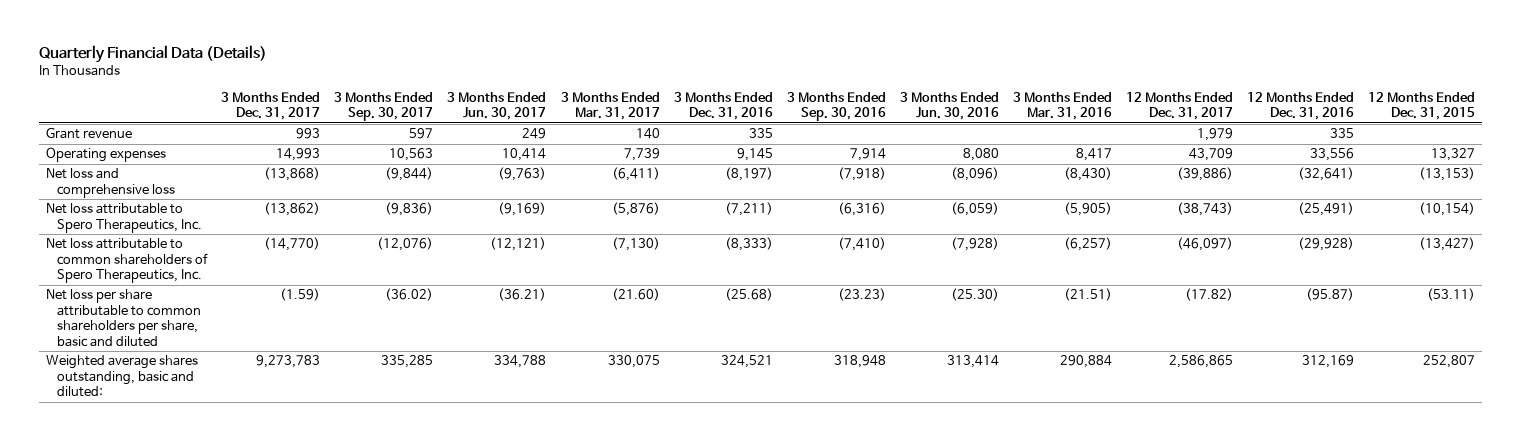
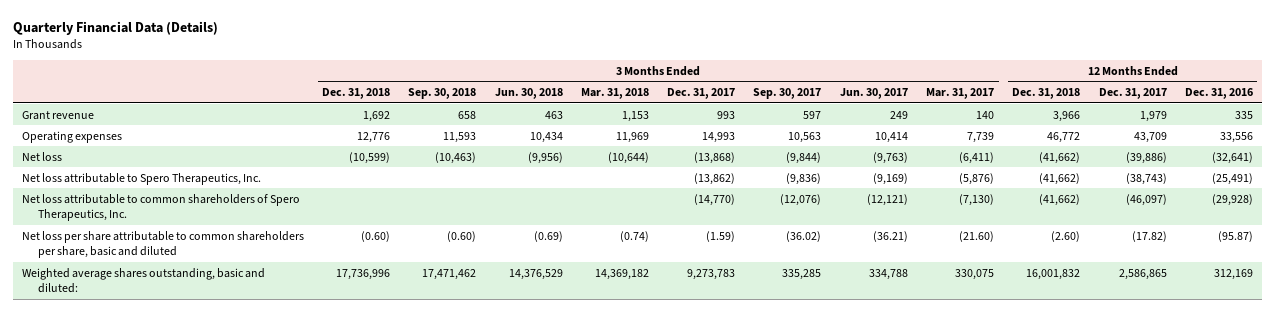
[673,91,773,121] 3 Months Ended Dec. 31, 2016 -> none
[786,91,886,122] 3 Months Ended Sep. 30, 2016 -> none
[899,91,999,121] 3 Months Ended Jun. 30, 2016 -> none
[1012,91,1112,121] 3 Months Ended Mar. 31, 2016 -> none
[1367,91,1475,121] 12 Months Ended Dec. 31, 2015 -> none
none -> [322,88,391,100] Dec. 31, 2018
none -> [408,88,477,100] Sep. 30, 2018
none -> [494,88,563,100] Jun. 30, 2018
none -> [580,88,649,100] Mar. 31, 2018
none -> [1012,88,1081,100] Dec. 31, 2018
[45,168,176,198] Net loss and comprehensive loss -> [21,151,62,161] Net loss

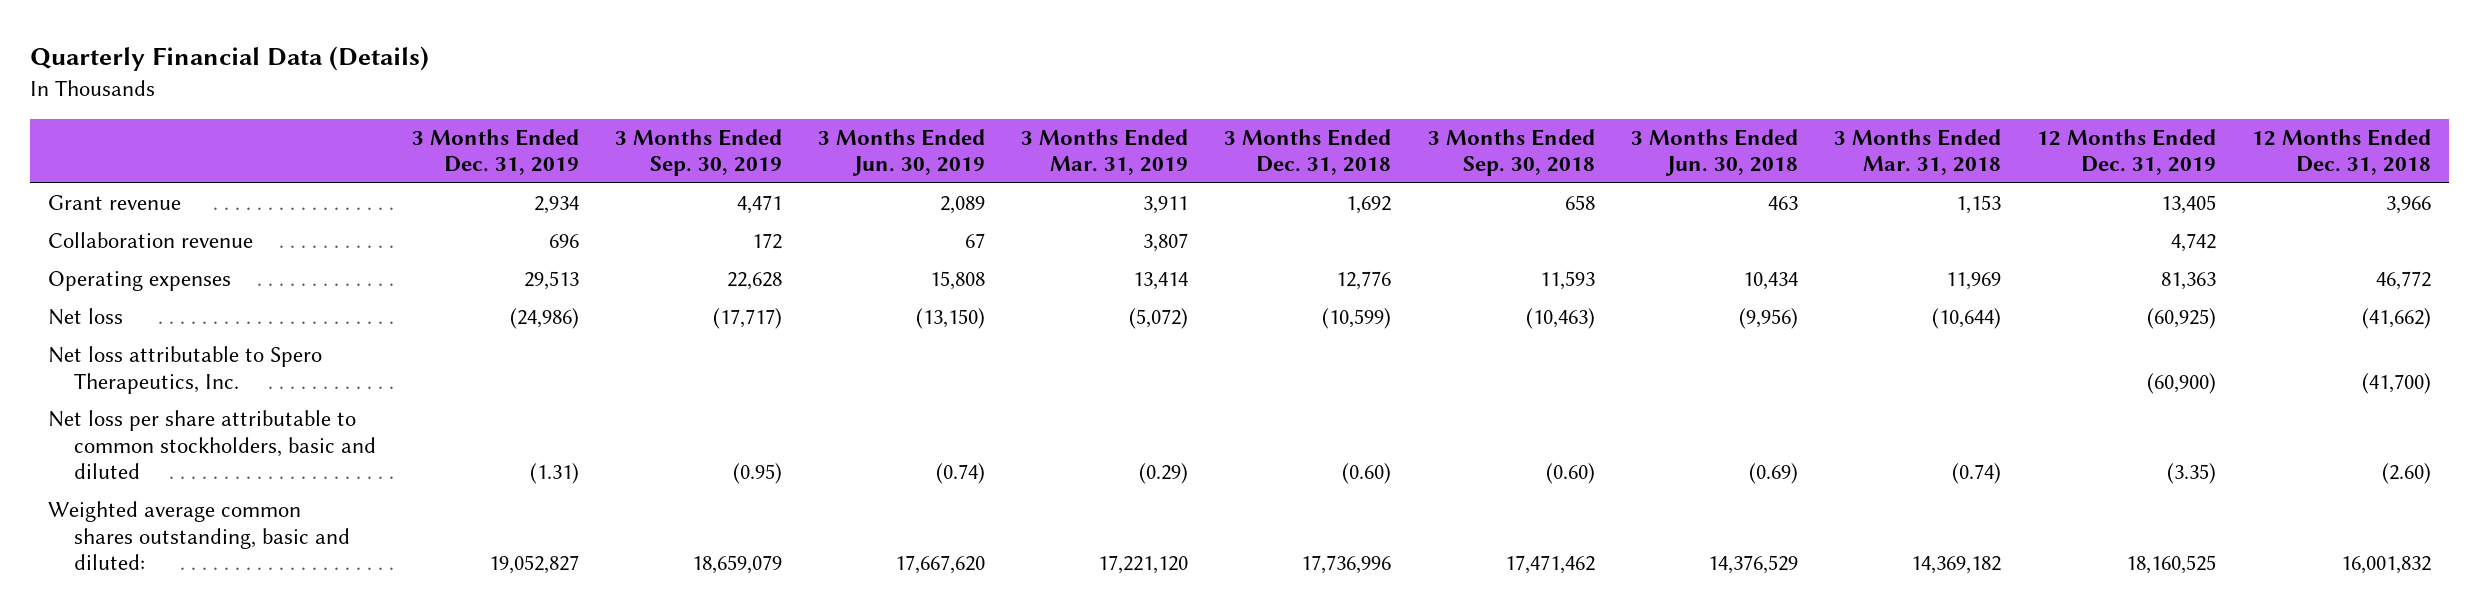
[667,88,736,100] Dec. 31, 2017 -> none
[753,88,822,100] Sep. 30, 2017 -> none
[839,88,908,100] Jun. 30, 2017 -> none
[925,88,994,100] Mar. 31, 2017 -> none
[1098,88,1167,100] Dec. 31, 2017 -> none
[1184,88,1253,100] Dec. 31, 2016 -> none
none -> [411,128,579,176] 3 Months Ended Dec. 31, 2019
none -> [615,128,783,177] 3 Months Ended Sep. 30, 2019
none -> [818,128,986,177] 3 Months Ended Jun. 30, 2019
none -> [1021,128,1189,176] 3 Months Ended Mar. 31, 2019
none -> [2036,128,2216,176] 12 Months Ended Dec. 31, 2019
none -> [48,232,254,249] Collaboration revenue
[21,193,300,221] Net loss attributable to common shareholders of Spero Therapeutics, Inc. -> none
[1039,172,1081,185] (41,662) -> [2362,372,2432,394] (41,700)
[21,230,304,258] Net loss per share attributable to common shareholders per share, basic and diluted -> [48,410,376,480] Net loss per share attributable to common stockholders, basic and diluted
[21,267,265,293] Weighted average shares outstanding, basic and diluted: -> [48,501,350,571] Weighted average common shares outstanding, basic and diluted:

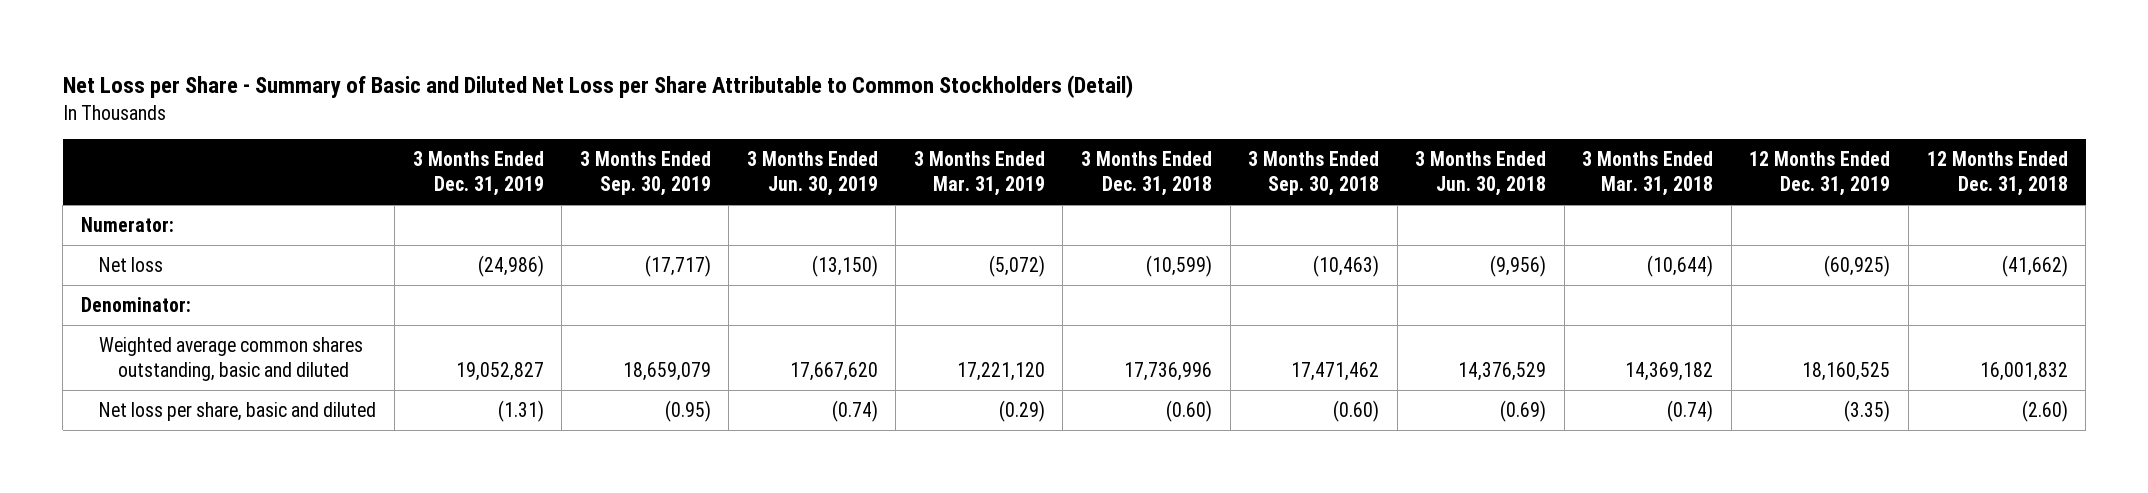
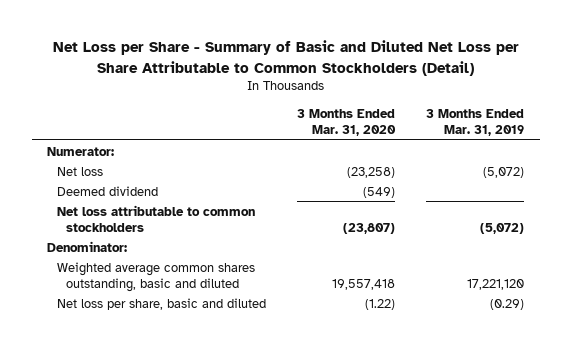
[412,151,544,197] 3 Months Ended Dec. 31, 2019 -> none
[579,151,711,197] 3 Months Ended Sep. 30, 2019 -> none
[746,151,878,197] 3 Months Ended Jun. 30, 2019 -> none
[1081,151,1213,197] 3 Months Ended Dec. 31, 2018 -> none
[1248,151,1380,197] 3 Months Ended Sep. 30, 2018 -> none
[1415,151,1547,197] 3 Months Ended Jun. 30, 2018 -> none
[1582,151,1714,197] 3 Months Ended Mar. 31, 2018 -> none
[1749,151,1891,197] 12 Months Ended Dec. 31, 2019 -> none
[1926,151,2068,197] 12 Months Ended Dec. 31, 2018 -> none
none -> [297,109,397,137] 3 Months Ended Mar. 31, 2020
none -> [56,185,158,196] Deemed dividend
none -> [56,204,255,232] Net loss attributable to common stockholders

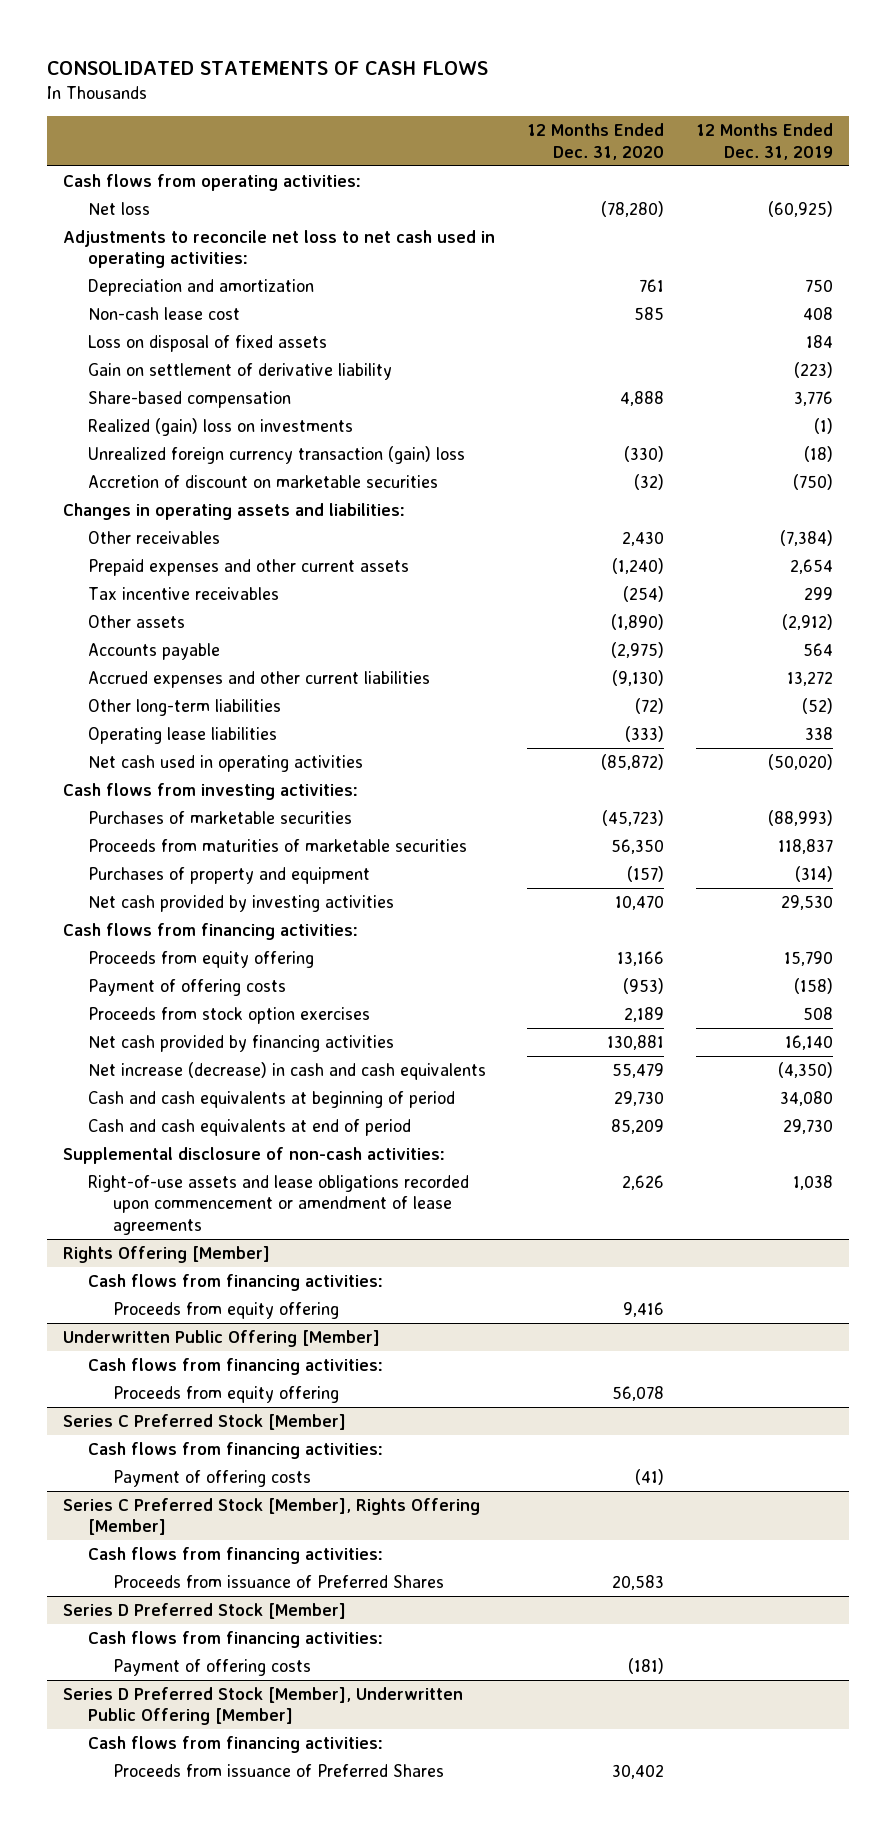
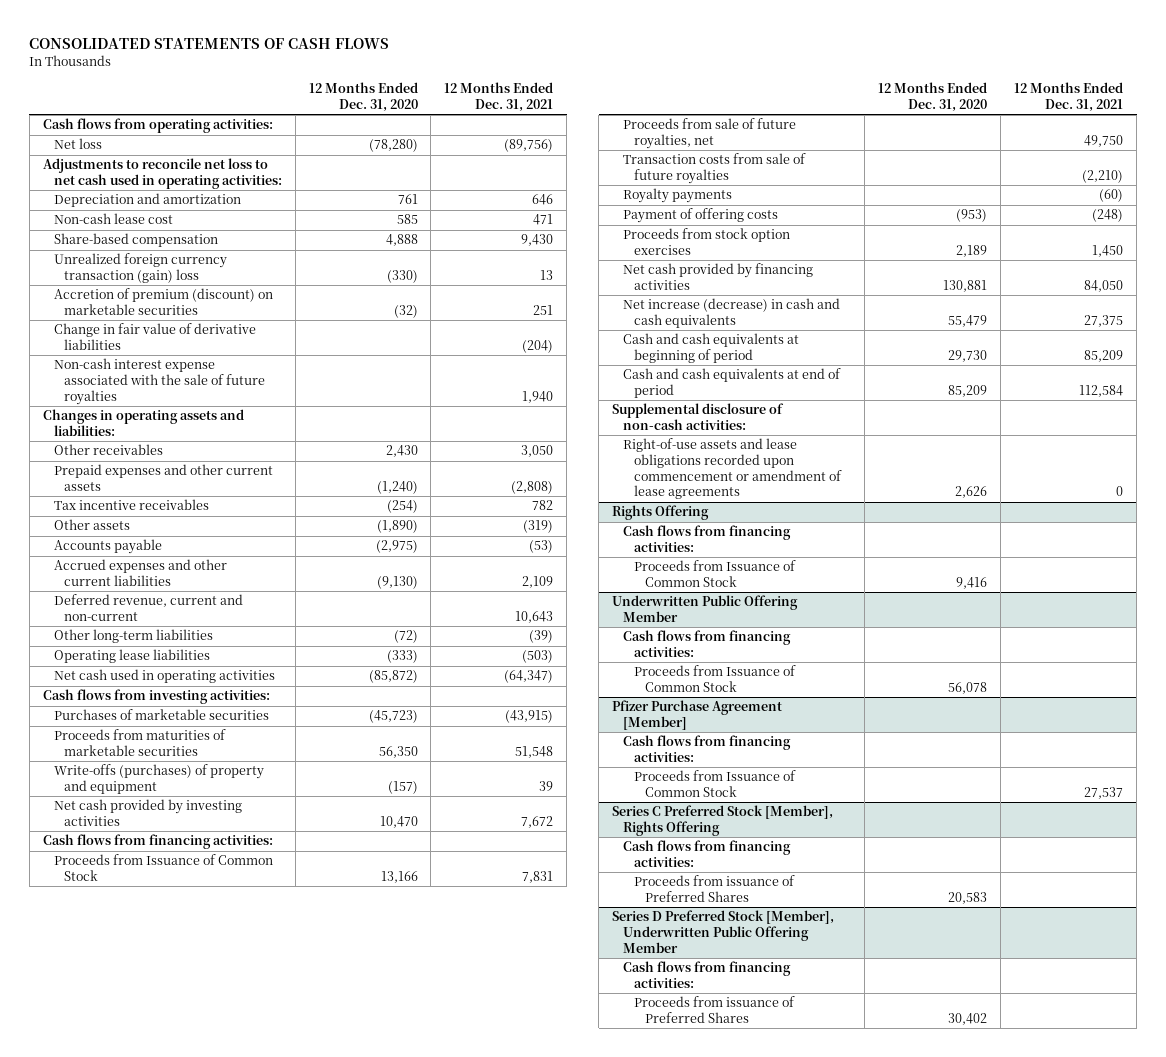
[695,123,833,160] 12 Months Ended Dec. 31, 2019 -> none
none -> [444,82,554,112] 12 Months Ended Dec. 31, 2021
[88,334,328,352] Loss on disposal of fixed assets -> none
[88,362,393,380] Gain on settlement of derivative liability -> none
[88,417,354,436] Realized (gain) loss on investments -> none
[88,474,439,488] Accretion of discount on marketable securities -> [53,288,273,316] Accretion of premium (discount) on marketable securities
none -> [53,323,256,351] Change in fair value of derivative liabilities
none -> [53,358,266,405] Non-cash interest expense associated with the sale of future royalties
none -> [53,594,243,622] Deferred revenue, current and non-current
[88,866,371,884] Purchases of property and equipment -> [53,764,264,795] Write-offs (purchases) of property and equipment
[88,950,315,968] Proceeds from equity offering -> [53,854,273,882] Proceeds from Issuance of Common Stock
none -> [623,118,797,150] Proceeds from sale of future royalties, net
none -> [623,153,807,185] Transaction costs from sale of future royalties
none -> [623,188,733,204] Royalty payments
[63,1245,271,1263] Rights Offering [Member] -> [612,505,710,521] Rights Offering
[113,1301,340,1319] Proceeds from equity offering -> [634,560,797,588] Proceeds from Issuance of Common Stock
[63,1329,381,1347] Underwritten Public Offering [Member] -> [612,595,799,623] Underwritten Public Offering Member
[63,1413,347,1430] Series C Preferred Stock [Member] -> none
[113,1385,340,1403] Proceeds from equity offering -> [634,665,797,693] Proceeds from Issuance of Common Stock
none -> [612,700,783,731] Pfizer Purchase Agreement [Member]
[113,1469,312,1487] Payment of offering costs -> none
none -> [634,770,797,798] Proceeds from Issuance of Common Stock
[63,1497,481,1536] Series C Preferred Stock [Member], Rights Offering [Member] -> [612,805,834,837] Series C Preferred Stock [Member], Rights Offering
[63,1602,347,1619] Series D Preferred Stock [Member] -> none
[88,1630,384,1648] Cash flows from financing activities: -> none
[113,1658,312,1676] Payment of offering costs -> none
[63,1686,464,1726] Series D Preferred Stock [Member], Underwritten Public Offering [Member] -> [612,910,835,953] Series D Preferred Stock [Member], Underwritten Public Offering Member

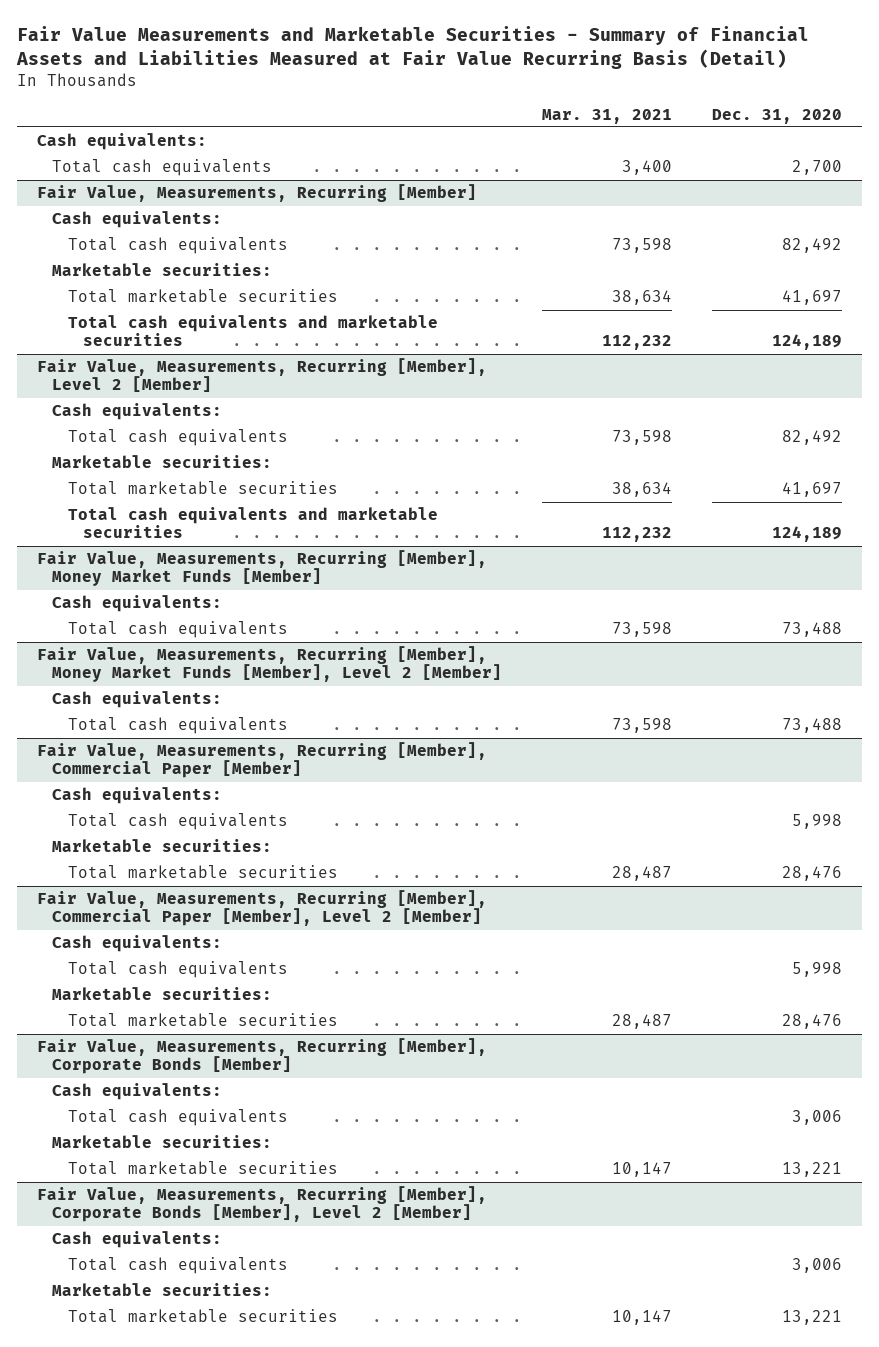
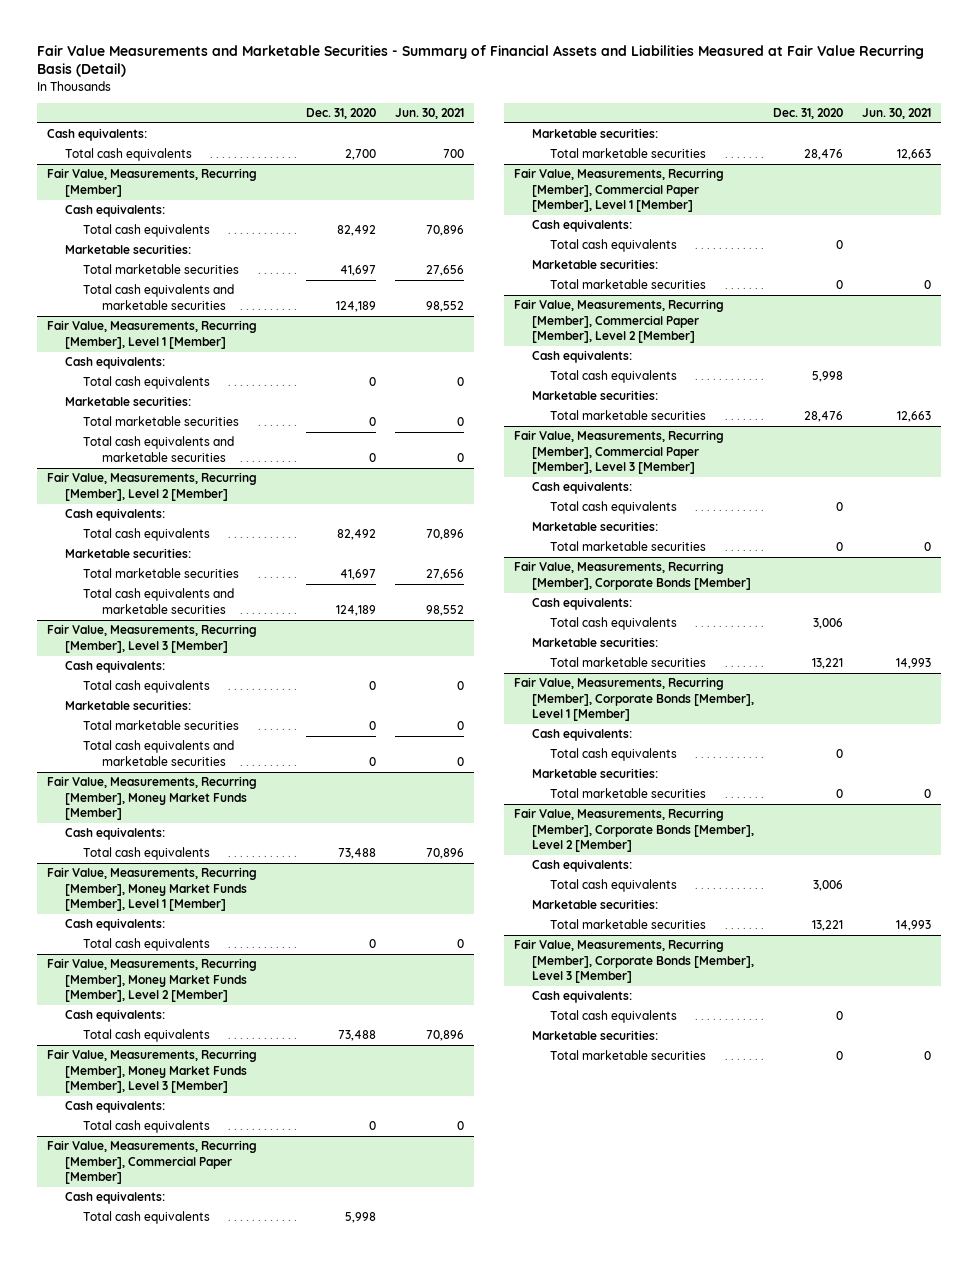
[542,108,673,124] Mar. 31, 2021 -> none
none -> [395,107,465,119] Jun. 30, 2021
none -> [46,320,257,349] Fair Value, Measurements, Recurring [Member], Level 1 [Member]
none -> [65,356,166,370] Cash equivalents:
none -> [83,376,211,390] Total cash equivalents
none -> [65,396,192,407] Marketable securities:
none -> [83,416,240,427] Total marketable securities
none -> [83,436,235,462] Total cash equivalents and marketable securities
none -> [46,624,257,653] Fair Value, Measurements, Recurring [Member], Level 3 [Member]
none -> [65,660,166,674] Cash equivalents:
none -> [83,680,211,694] Total cash equivalents
none -> [65,700,192,711] Marketable securities:
none -> [83,720,240,731] Total marketable securities
none -> [83,740,235,766] Total cash equivalents and marketable securities
none -> [46,867,257,912] Fair Value, Measurements, Recurring [Member], Money Market Funds [Member], Level 1 [Member]
none -> [65,918,166,932] Cash equivalents:
none -> [83,938,211,952] Total cash equivalents
none -> [46,1049,257,1094] Fair Value, Measurements, Recurring [Member], Money Market Funds [Member], Level 3 [Member]
none -> [65,1100,166,1114] Cash equivalents:
none -> [83,1120,211,1134] Total cash equivalents
none -> [513,168,724,213] Fair Value, Measurements, Recurring [Member], Commercial Paper [Member], Level 1 [Member]
none -> [531,219,632,233] Cash equivalents:
none -> [550,239,678,253] Total cash equivalents
none -> [531,259,658,270] Marketable securities:
none -> [550,279,707,290] Total marketable securities
none -> [513,430,724,475] Fair Value, Measurements, Recurring [Member], Commercial Paper [Member], Level 3 [Member]
none -> [531,481,632,495] Cash equivalents:
none -> [550,501,678,515] Total cash equivalents
none -> [531,521,658,532] Marketable securities:
none -> [550,541,707,552] Total marketable securities
none -> [513,677,754,722] Fair Value, Measurements, Recurring [Member], Corporate Bonds [Member], Level 1 [Member]
none -> [531,728,632,742] Cash equivalents:
none -> [550,748,678,762] Total cash equivalents
none -> [531,768,658,779] Marketable securities:
none -> [550,788,707,799] Total marketable securities
none -> [513,939,754,984] Fair Value, Measurements, Recurring [Member], Corporate Bonds [Member], Level 3 [Member]
none -> [531,990,632,1004] Cash equivalents:
none -> [550,1010,678,1024] Total cash equivalents
none -> [531,1030,658,1041] Marketable securities:
none -> [550,1050,707,1061] Total marketable securities

